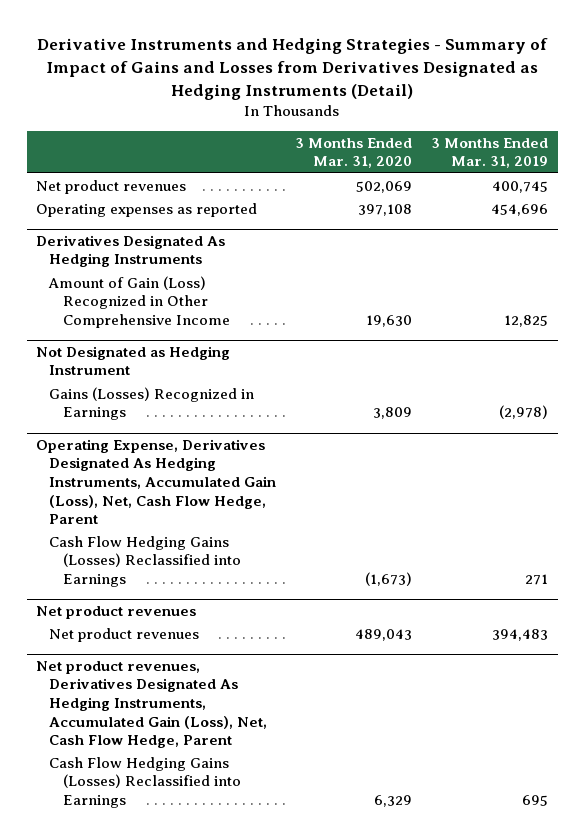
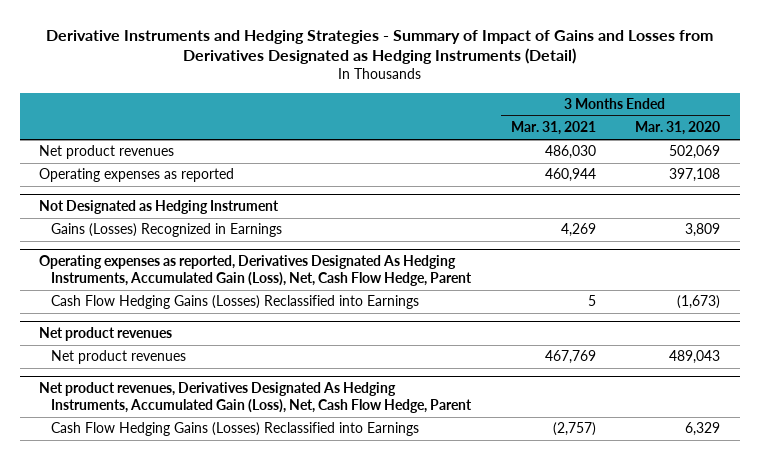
[431,137,549,169] 3 Months Ended Mar. 31, 2019 -> none
none -> [510,121,596,136] Mar. 31, 2021
[36,234,226,268] Derivatives Designated As Hedging Instruments -> none
[48,275,230,328] Amount of Gain (Loss) Recognized in Other Comprehensive Income -> none
[36,438,277,525] Operating Expense, Derivatives Designated As Hedging Instruments, Accumulated Gain (Loss), Net, Cash Flow Hedge, Parent -> [39,254,473,286] Operating expenses as reported, Derivatives Designated As Hedging Instruments, Accumulated Gain (Loss), Net, Cash Flow Hedge, Parent

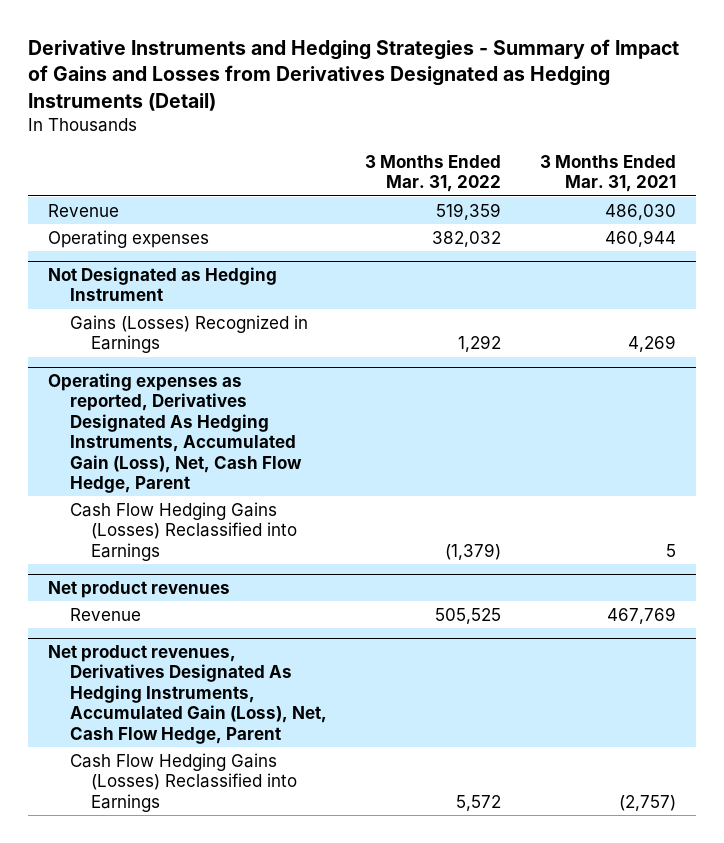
[635,121,721,136] Mar. 31, 2020 -> none
none -> [365,154,502,193] 3 Months Ended Mar. 31, 2022
[39,145,175,160] Net product revenues -> [47,203,119,217] Revenue
[39,168,235,183] Operating expenses as reported -> [47,229,209,248] Operating expenses
[51,350,187,365] Net product revenues -> [69,607,141,621] Revenue

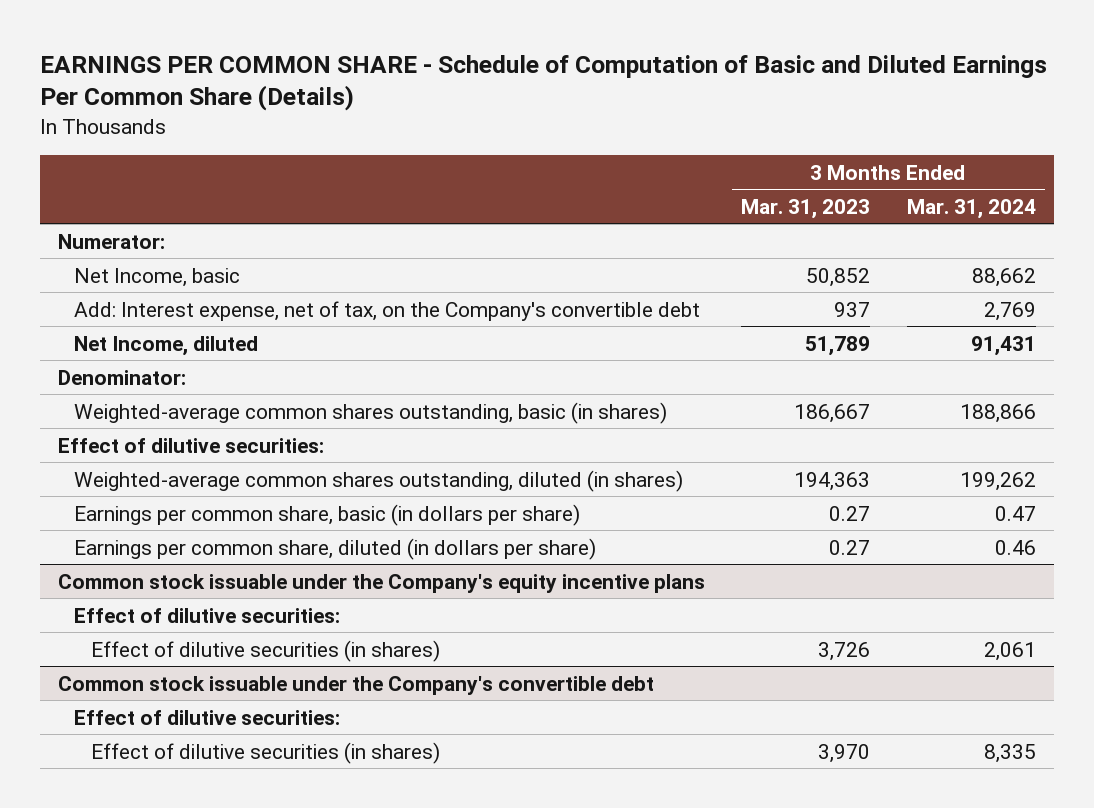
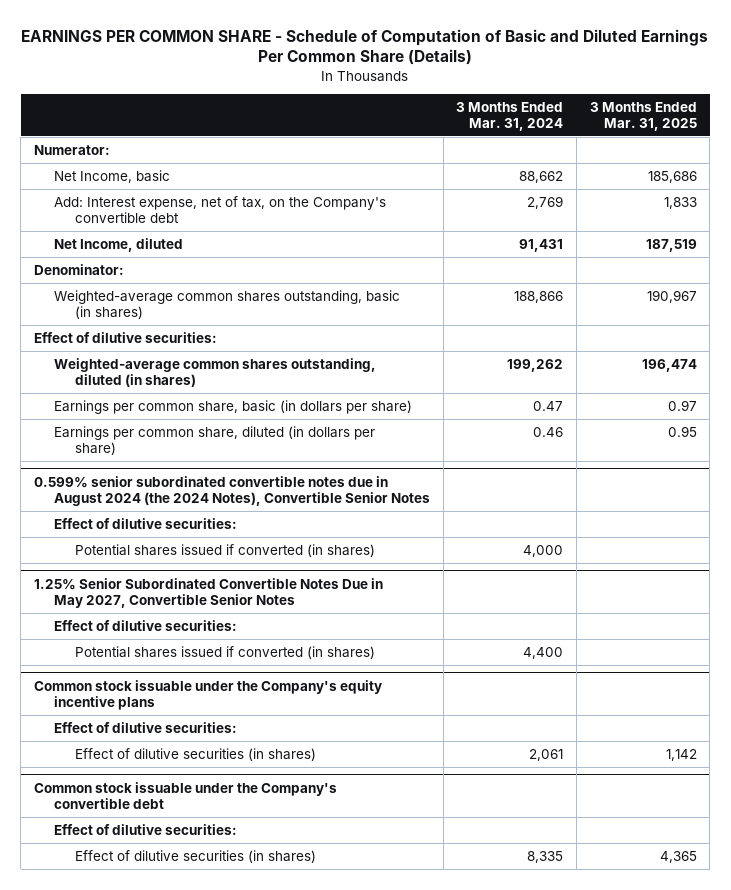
[741,198,871,219] Mar. 31, 2023 -> none
none -> [589,101,697,131] 3 Months Ended Mar. 31, 2025
none -> [33,475,431,506] 0.599% senior subordinated convertible notes due in August 2024 (the 2024 Notes), Convertible Senior Notes
none -> [54,517,238,529] Effect of dilutive securities:
none -> [74,543,375,557] Potential shares issued if converted (in shares)
none -> [33,577,383,608] 1.25% Senior Subordinated Convertible Notes Due in May 2027, Convertible Senior Notes
none -> [54,619,238,631] Effect of dilutive securities:
none -> [74,645,375,659] Potential shares issued if converted (in shares)

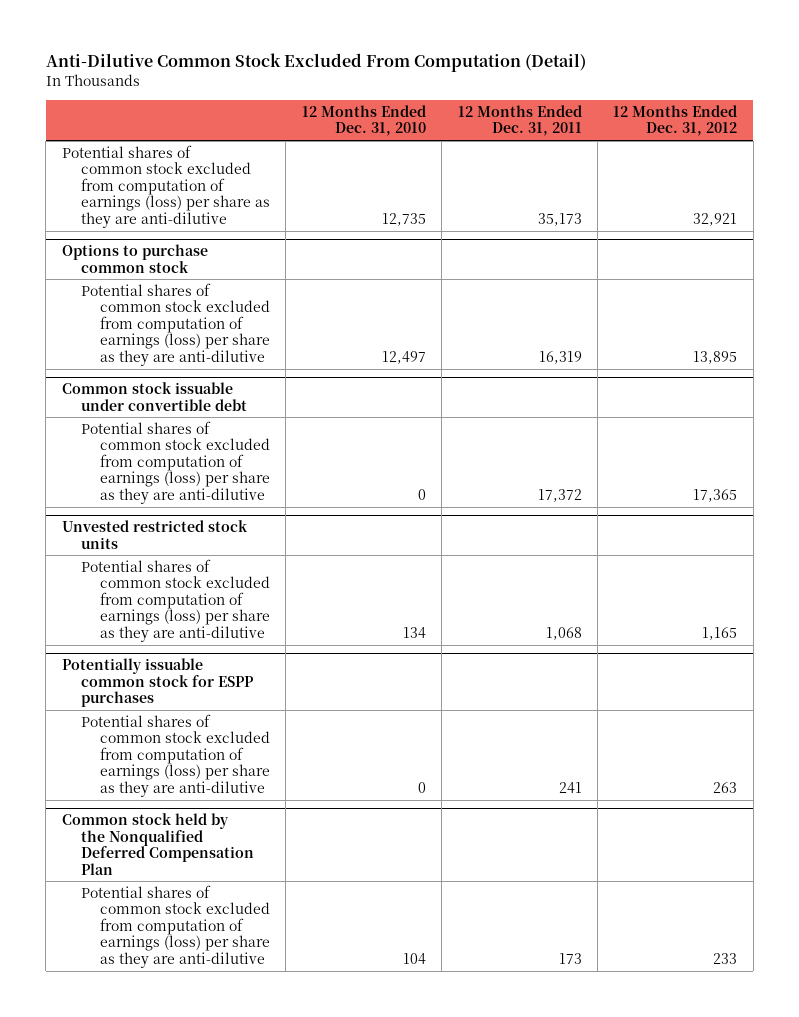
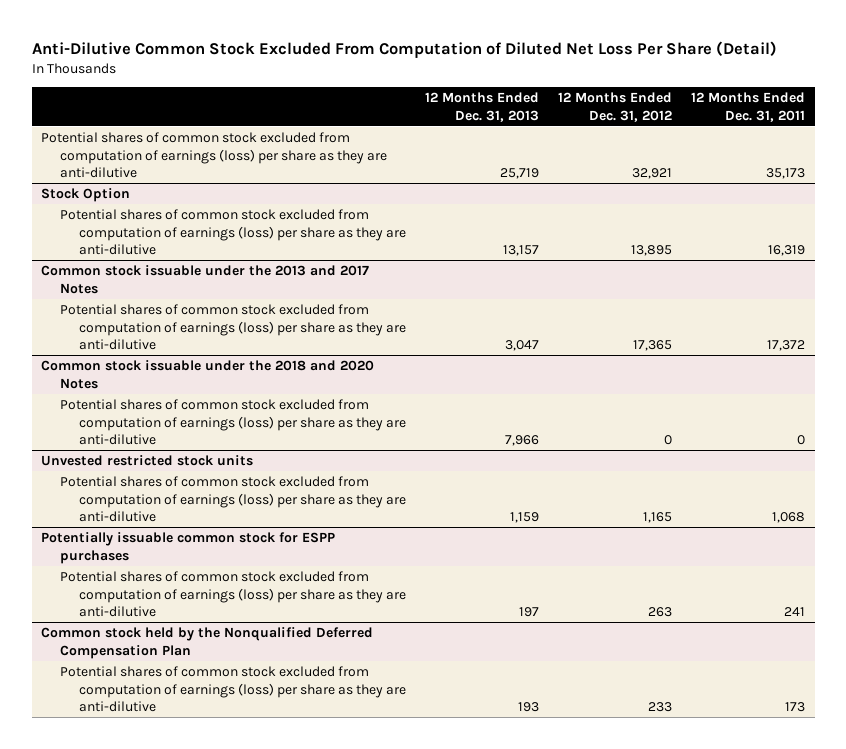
[45,53,586,73] Anti-Dilutive Common Stock Excluded From Computation (Detail) -> [31,40,777,58] Anti-Dilutive Common Stock Excluded From Computation of Diluted Net Loss Per Share (Detail)
[301,104,426,137] 12 Months Ended Dec. 31, 2010 -> none
none -> [424,92,539,122] 12 Months Ended Dec. 31, 2013
[61,244,208,273] Options to purchase common stock -> none
none -> [41,188,131,203] Stock Option
[61,382,247,411] Common stock issuable under convertible debt -> none
none -> [41,265,370,294] Common stock issuable under the 2013 and 2017 Notes
none -> [41,360,375,389] Common stock issuable under the 2018 and 2020 Notes
none -> [60,399,406,446] Potential shares of common stock excluded from computation of earnings (loss) per share as they are anti-dilutive

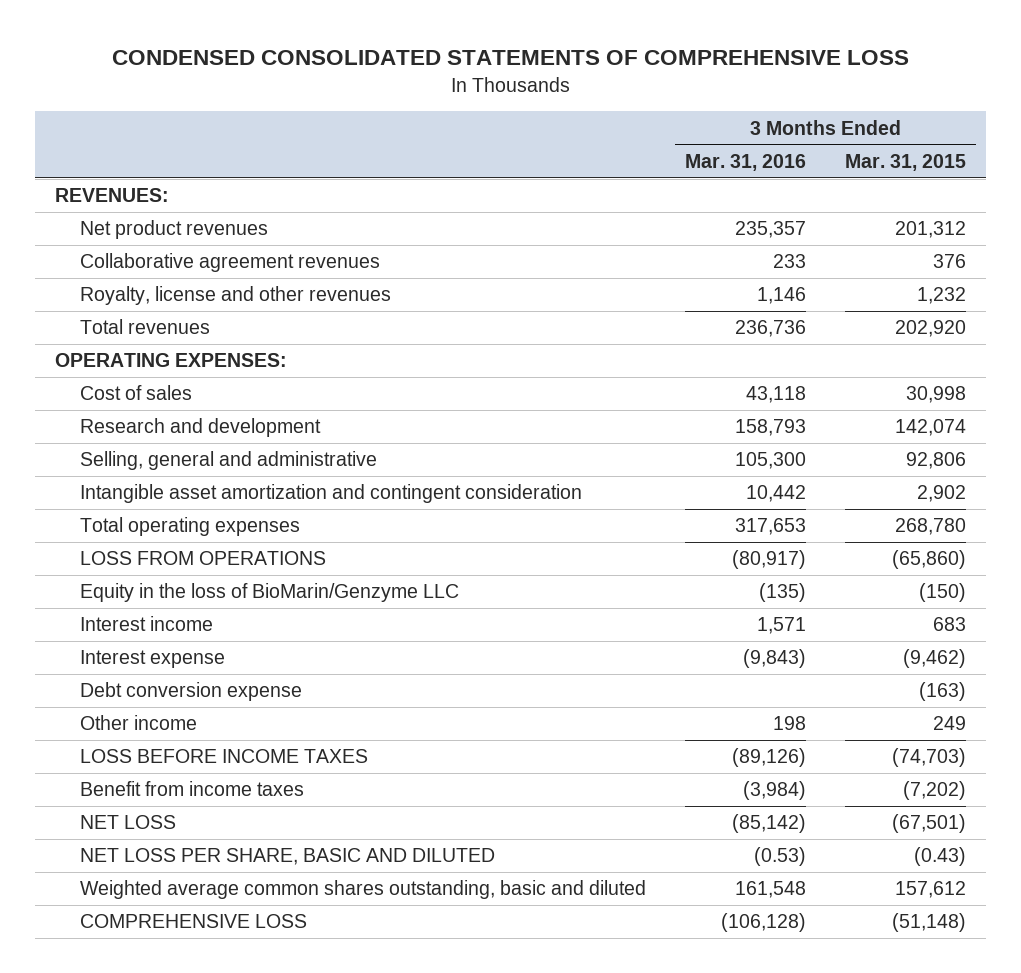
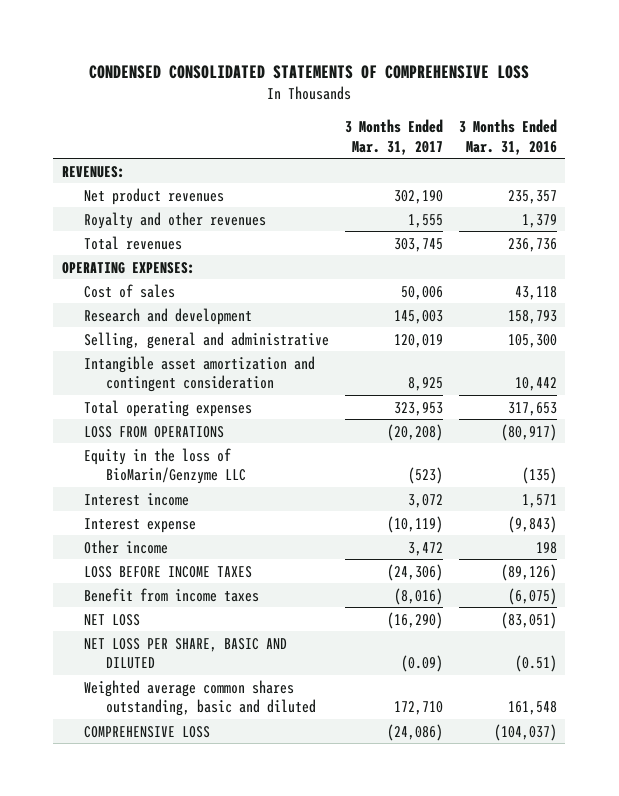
[845,153,967,171] Mar. 31, 2015 -> none
none -> [345,118,444,155] 3 Months Ended Mar. 31, 2017
[80,253,381,273] Collaborative agreement revenues -> none
[80,286,392,306] Royalty, license and other revenues -> [83,211,266,229] Royalty and other revenues
[757,287,807,305] 1,146 -> [522,213,558,228] 1,379
[80,682,303,702] Debt conversion expense -> none
[743,781,807,801] (3,984) -> [508,587,558,605] (6,075)
[732,814,807,834] (85,142) -> [501,611,558,629] (83,051)
[754,847,807,867] (0.53) -> [515,655,558,673] (0.51)
[721,913,807,933] (106,128) -> [494,723,558,741] (104,037)

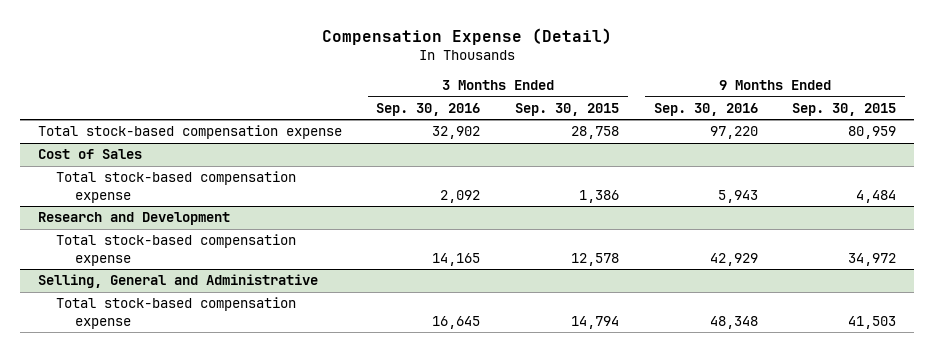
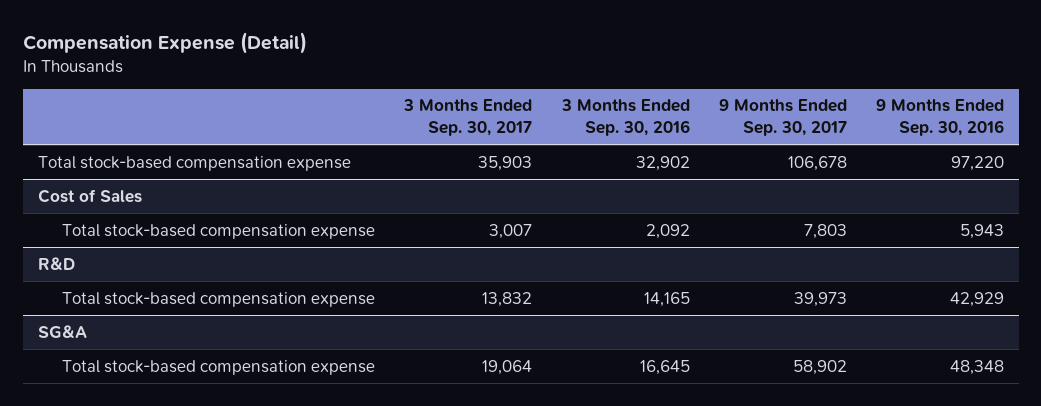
[514,103,619,117] Sep. 30, 2015 -> none
[792,103,897,117] Sep. 30, 2015 -> none
none -> [403,99,533,137] 3 Months Ended Sep. 30, 2017
none -> [718,99,847,137] 9 Months Ended Sep. 30, 2017
[37,212,230,226] Research and Development -> [37,256,75,270] R&D
[37,274,318,289] Selling, General and Administrative -> [37,324,87,338] SG&A

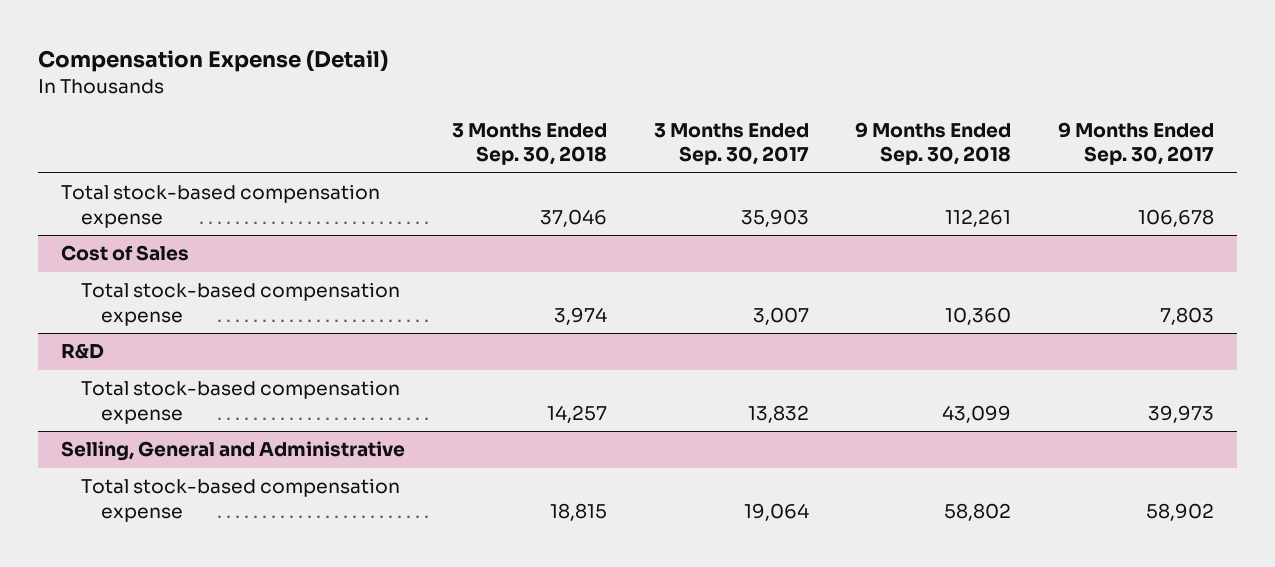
[560,99,690,137] 3 Months Ended Sep. 30, 2016 -> none
[875,99,1004,137] 9 Months Ended Sep. 30, 2016 -> none
none -> [452,122,608,166] 3 Months Ended Sep. 30, 2018
none -> [855,121,1012,166] 9 Months Ended Sep. 30, 2018
[37,324,87,338] SG&A -> [61,441,406,462] Selling, General and Administrative

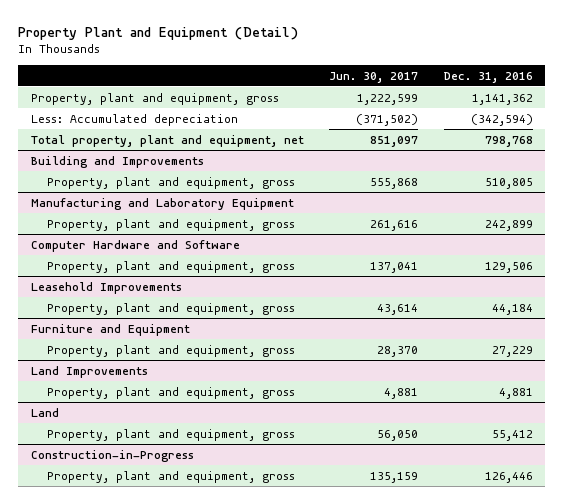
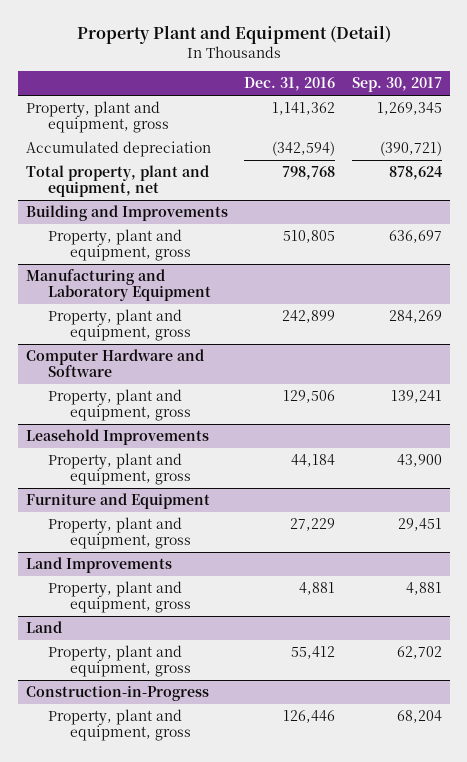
[329,71,419,83] Jun. 30, 2017 -> none
none -> [351,77,442,93] Sep. 30, 2017
[30,113,238,126] Less: Accumulated depreciation -> [25,140,211,157] Accumulated depreciation

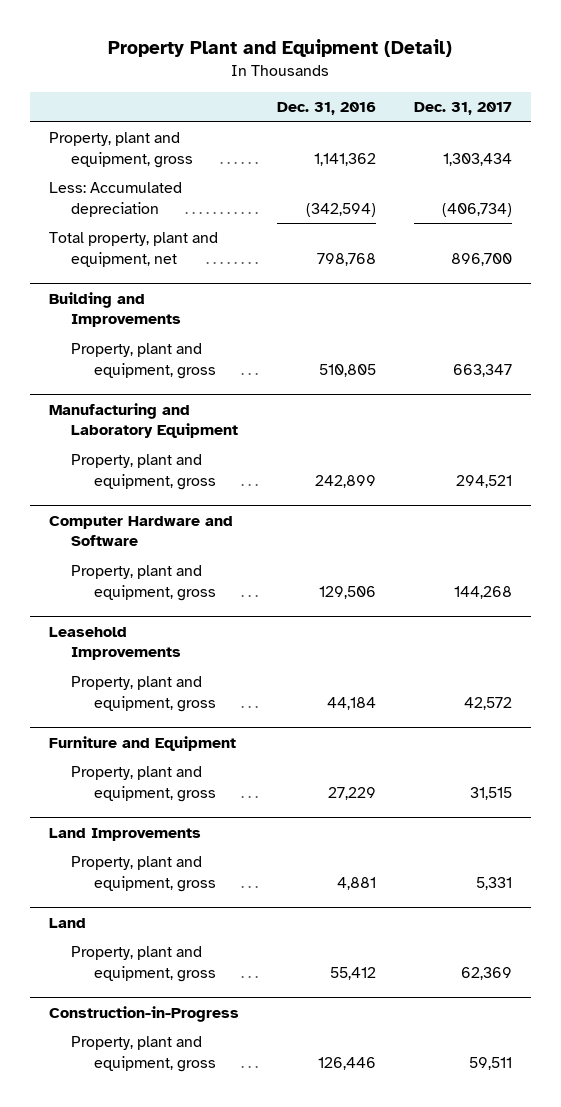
[351,77,442,93] Sep. 30, 2017 -> none
none -> [414,102,513,116] Dec. 31, 2017
[25,140,211,157] Accumulated depreciation -> [48,182,182,217] Less: Accumulated depreciation

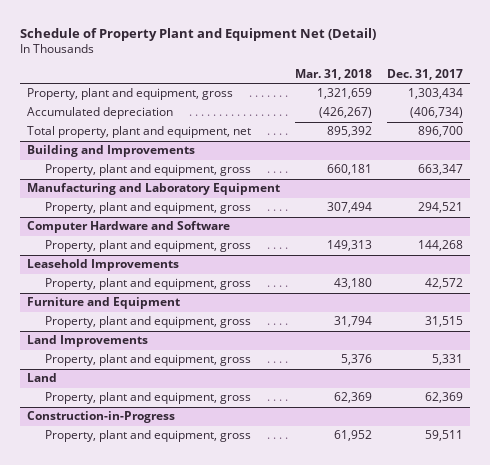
[108,39,453,58] Property Plant and Equipment (Detail) -> [19,27,376,41] Schedule of Property Plant and Equipment Net (Detail)
[276,102,376,116] Dec. 31, 2016 -> none
none -> [295,69,373,81] Mar. 31, 2018
[48,182,182,217] Less: Accumulated depreciation -> [27,107,174,120] Accumulated depreciation

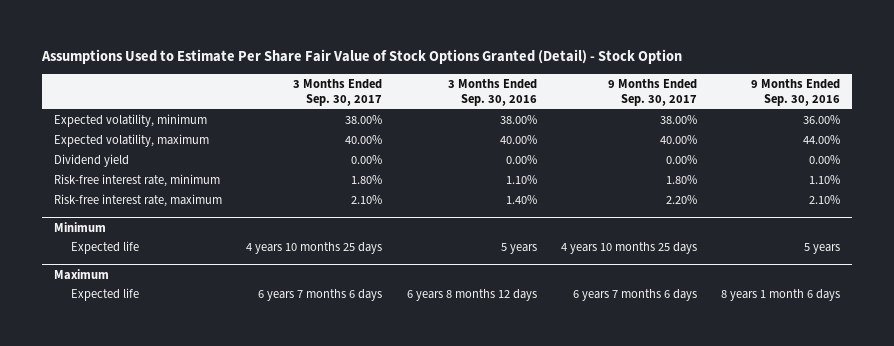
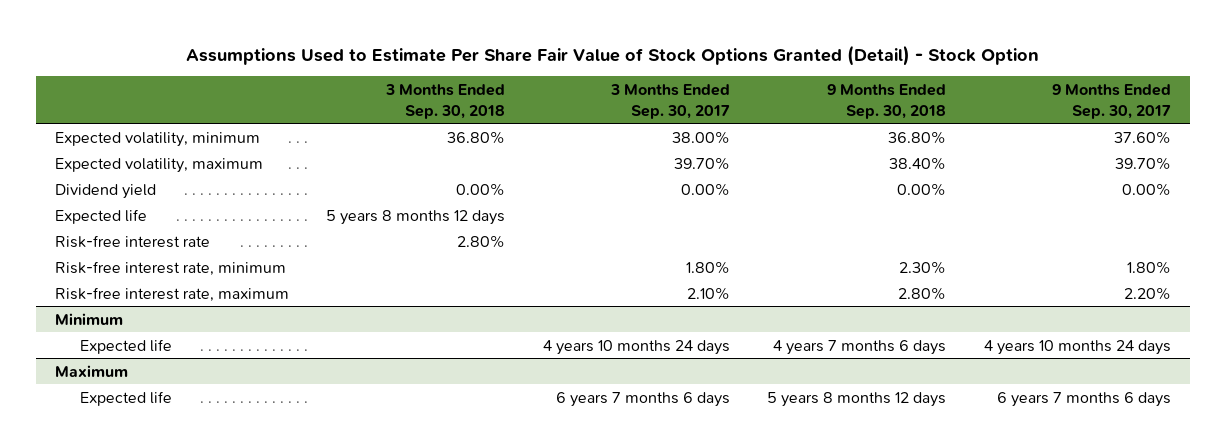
[447,78,537,106] 3 Months Ended Sep. 30, 2016 -> none
[751,78,841,106] 9 Months Ended Sep. 30, 2016 -> none
none -> [385,84,506,119] 3 Months Ended Sep. 30, 2018
none -> [827,84,947,119] 9 Months Ended Sep. 30, 2018
[659,115,697,125] 38.00% -> [1113,130,1171,144] 37.60%
[345,135,383,145] 40.00% -> [673,156,730,170] 39.70%
[659,135,697,145] 40.00% -> [1114,156,1171,170] 39.70%
none -> [54,208,147,224] Expected life
none -> [54,234,210,248] Risk-free interest rate
[246,242,383,255] 4 years 10 months 25 days -> [542,339,730,355] 4 years 10 months 24 days
[560,242,697,255] 4 years 10 months 25 days -> [983,339,1171,355] 4 years 10 months 24 days

